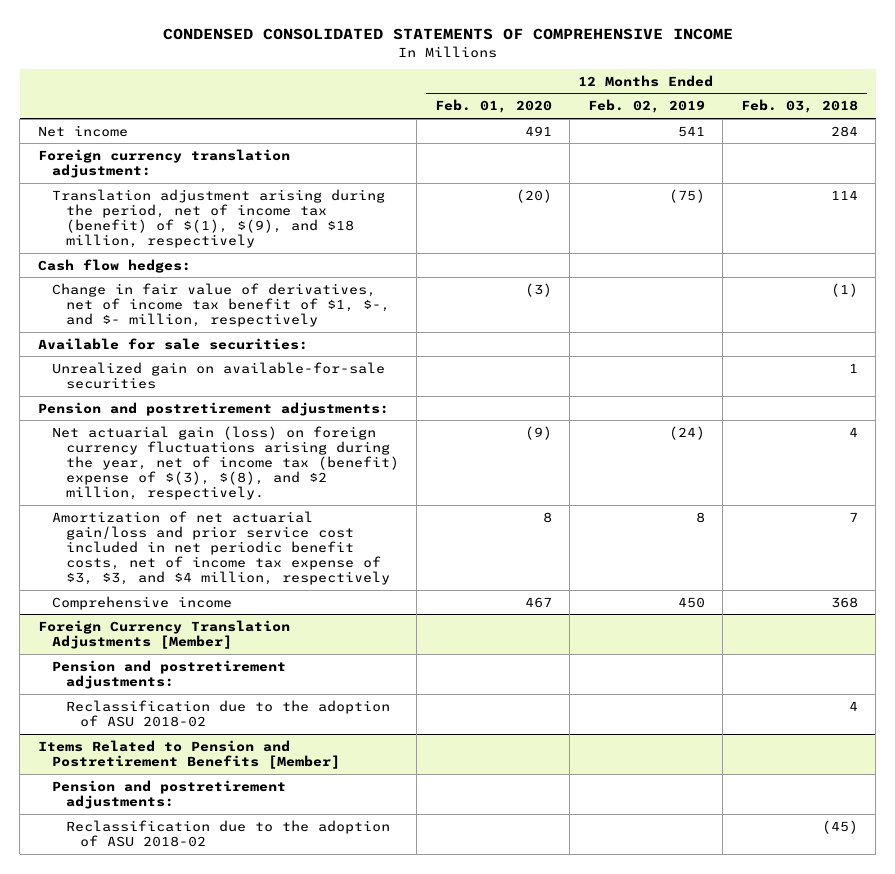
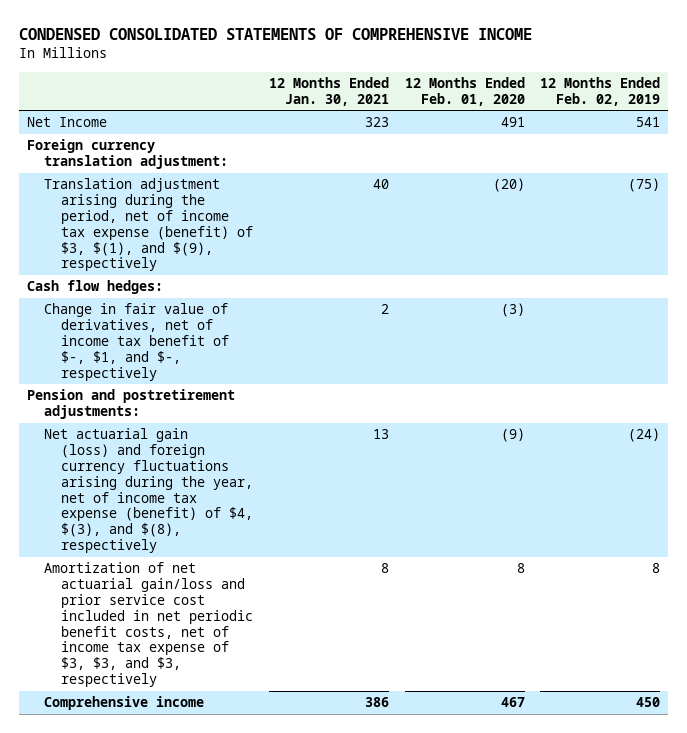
[740,99,858,114] Feb. 03, 2018 -> none
none -> [268,76,389,106] 12 Months Ended Jan. 30, 2021
[37,124,128,137] Net income -> [26,117,107,128] Net Income
[51,188,385,249] Translation adjustment arising during the period, net of income tax (benefit) of $(1), $(9), and $18 million, respectively -> [43,178,253,272] Translation adjustment arising during the period, net of income tax expense (benefit) of $3, $(1), and $(9), respectively
[37,337,308,350] Available for sale securities: -> none
[51,361,385,389] Unrealized gain on available-for-sale securities -> none
[51,282,390,328] Change in fair value of derivatives, net of income tax benefit of $1, $-, and $- million, respectively -> [43,303,229,381] Change in fair value of derivatives, net of income tax benefit of $-, $1, and $-, respectively
[51,425,399,501] Net actuarial gain (loss) on foreign currency fluctuations arising during the year, net of income tax (benefit) expense of $(3), $(8), and $2 million, respectively. -> [43,428,253,553] Net actuarial gain (loss) and foreign currency fluctuations arising during the year, net of income tax expense (benefit) of $4, $(3), and $(8), respectively
[51,510,390,586] Amortization of net actuarial gain/loss and prior service cost included in net periodic benefit costs, net of income tax expense of $3, $3, and $4 million, respectively -> [43,562,253,687] Amortization of net actuarial gain/loss and prior service cost included in net periodic benefit costs, net of income tax expense of $3, $3, and $3, respectively
[37,619,290,649] Foreign Currency Translation Adjustments [Member] -> none
[51,659,286,689] Pension and postretirement adjustments: -> none
[65,699,390,727] Reclassification due to the adoption of ASU 2018-02 -> none
[37,739,340,769] Items Related to Pension and Postretirement Benefits [Member] -> none
[51,779,286,809] Pension and postretirement adjustments: -> none
[65,819,390,847] Reclassification due to the adoption of ASU 2018-02 -> none

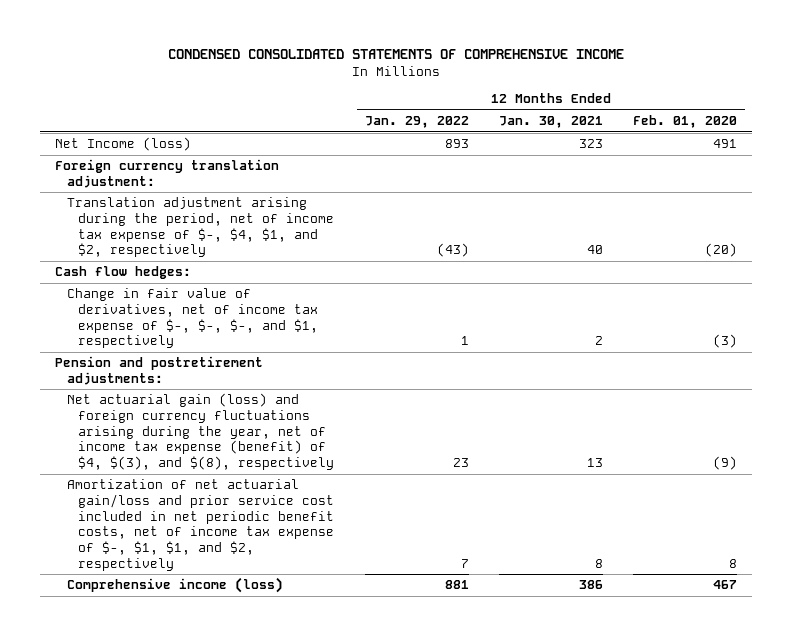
[540,76,661,106] 12 Months Ended Feb. 02, 2019 -> none
none -> [364,116,469,129] Jan. 29, 2022
[26,117,107,128] Net Income -> [55,137,192,152] Net Income (loss)
[43,178,253,272] Translation adjustment arising during the period, net of income tax expense (benefit) of $3, $(1), and $(9), respectively -> [66,197,335,258] Translation adjustment arising during the period, net of income tax expense of $-, $4, $1, and $2, respectively
[43,303,229,381] Change in fair value of derivatives, net of income tax benefit of $-, $1, and $-, respectively -> [66,288,319,349] Change in fair value of derivatives, net of income tax expense of $-, $-, $-, and $1, respectively
[43,562,253,687] Amortization of net actuarial gain/loss and prior service cost included in net periodic benefit costs, net of income tax expense of $3, $3, and $3, respectively -> [66,479,335,571] Amortization of net actuarial gain/loss and prior service cost included in net periodic benefit costs, net of income tax expense of $-, $1, $1, and $2, respectively
[43,696,204,711] Comprehensive income -> [66,577,283,594] Comprehensive income (loss)

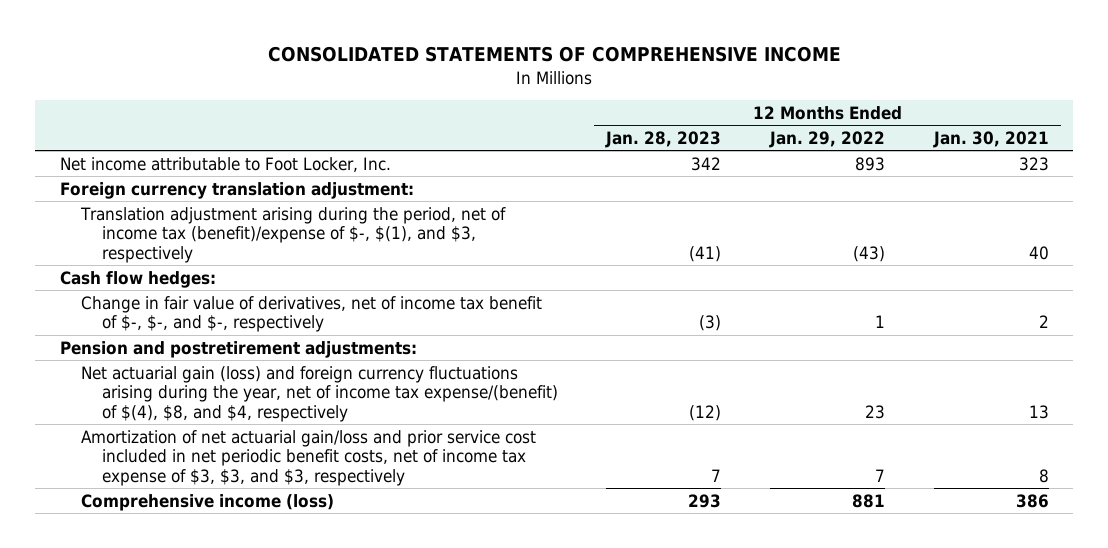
[168,49,625,60] CONDENSED CONSOLIDATED STATEMENTS OF COMPREHENSIVE INCOME -> [268,46,842,63] CONSOLIDATED STATEMENTS OF COMPREHENSIVE INCOME
[632,115,737,129] Feb. 01, 2020 -> none
none -> [605,130,722,148] Jan. 28, 2023
[55,137,192,152] Net Income (loss) -> [59,156,391,172] Net income attributable to Foot Locker, Inc.
[66,197,335,258] Translation adjustment arising during the period, net of income tax expense of $-, $4, $1, and $2, respectively -> [79,206,506,263] Translation adjustment arising during the period, net of income tax (benefit)/expense of $-, $(1), and $3, respectively
[66,288,319,349] Change in fair value of derivatives, net of income tax expense of $-, $-, $-, and $1, respectively -> [80,295,542,333] Change in fair value of derivatives, net of income tax benefit of $-, $-, and $-, respectively
[66,393,335,470] Net actuarial gain (loss) and foreign currency fluctuations arising during the year, net of income tax expense (benefit) of $4, $(3), and $(8), respectively -> [80,365,558,422] Net actuarial gain (loss) and foreign currency fluctuations arising during the year, net of income tax expense/(benefit) of $(4), $8, and $4, respectively
[66,479,335,571] Amortization of net actuarial gain/loss and prior service cost included in net periodic benefit costs, net of income tax expense of $-, $1, $1, and $2, respectively -> [80,429,536,486] Amortization of net actuarial gain/loss and prior service cost included in net periodic benefit costs, net of income tax expense of $3, $3, and $3, respectively

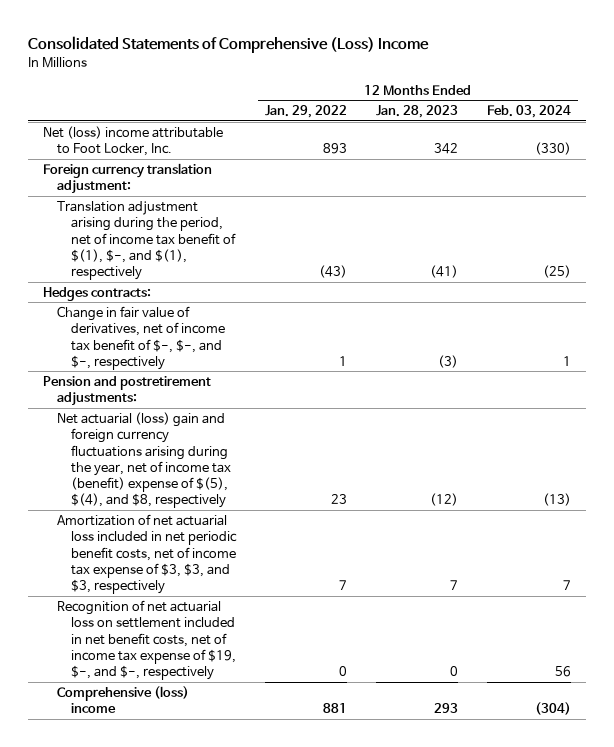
[268,46,842,63] CONSOLIDATED STATEMENTS OF COMPREHENSIVE INCOME -> [28,35,430,53] Consolidated Statements of Comprehensive (Loss) Income
[932,130,1049,148] Jan. 30, 2021 -> none
none -> [487,105,572,119] Feb. 03, 2024
[59,156,391,172] Net income attributable to Foot Locker, Inc. -> [43,125,224,157] Net (loss) income attributable to Foot Locker, Inc.
[79,206,506,263] Translation adjustment arising during the period, net of income tax (benefit)/expense of $-, $(1), and $3, respectively -> [56,200,236,281] Translation adjustment arising during the period, net of income tax benefit of $(1), $-, and $(1), respectively
[59,270,216,288] Cash flow hedges: -> [43,286,152,301] Hedges contracts:
[80,365,558,422] Net actuarial gain (loss) and foreign currency fluctuations arising during the year, net of income tax expense/(benefit) of $(4), $8, and $4, respectively -> [56,411,231,509] Net actuarial (loss) gain and foreign currency fluctuations arising during the year, net of income tax (benefit) expense of $(5), $(4), and $8, respectively
[80,429,536,486] Amortization of net actuarial gain/loss and prior service cost included in net periodic benefit costs, net of income tax expense of $3, $3, and $3, respectively -> [56,513,237,595] Amortization of net actuarial loss included in net periodic benefit costs, net of income tax expense of $3, $3, and $3, respectively
none -> [56,599,236,681] Recognition of net actuarial loss on settlement included in net benefit costs, net of income tax expense of $19, $-, and $-, respectively
[80,493,334,511] Comprehensive income (loss) -> [56,685,189,714] Comprehensive (loss) income

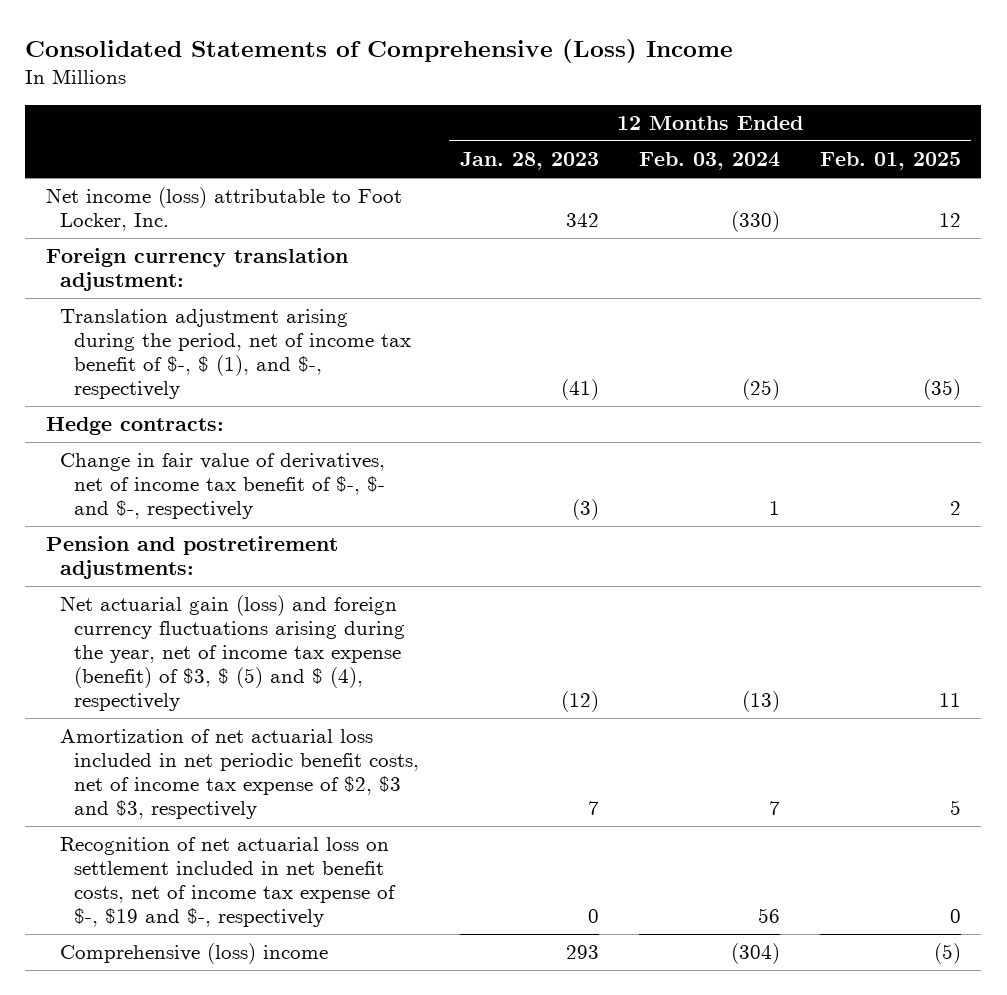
[264,105,347,119] Jan. 29, 2022 -> none
none -> [820,152,962,171] Feb. 01, 2025
[43,125,224,157] Net (loss) income attributable to Foot Locker, Inc. -> [45,187,402,232] Net income (loss) attributable to Foot Locker, Inc.
[56,200,236,281] Translation adjustment arising during the period, net of income tax benefit of $(1), $-, and $(1), respectively -> [59,309,412,399] Translation adjustment arising during the period, net of income tax benefit of $-, $ (1), and $-, respectively
[43,286,152,301] Hedges contracts: -> [45,417,224,436] Hedge contracts:
[56,305,225,370] Change in fair value of derivatives, net of income tax benefit of $-, $-, and $-, respectively -> [59,453,386,519] Change in fair value of derivatives, net of income tax benefit of $-, $- and $-, respectively
[56,411,231,509] Net actuarial (loss) gain and foreign currency fluctuations arising during the year, net of income tax (benefit) expense of $(5), $(4), and $8, respectively -> [59,595,406,711] Net actuarial gain (loss) and foreign currency fluctuations arising during the year, net of income tax expense (benefit) of $3, $ (5) and $ (4), respectively
[56,513,237,595] Amortization of net actuarial loss included in net periodic benefit costs, net of income tax expense of $3, $3, and $3, respectively -> [59,729,420,819] Amortization of net actuarial loss included in net periodic benefit costs, net of income tax expense of $2, $3 and $3, respectively
[56,599,236,681] Recognition of net actuarial loss on settlement included in net benefit costs, net of income tax expense of $19, $-, and $-, respectively -> [59,837,397,927] Recognition of net actuarial loss on settlement included in net benefit costs, net of income tax expense of $-, $19 and $-, respectively

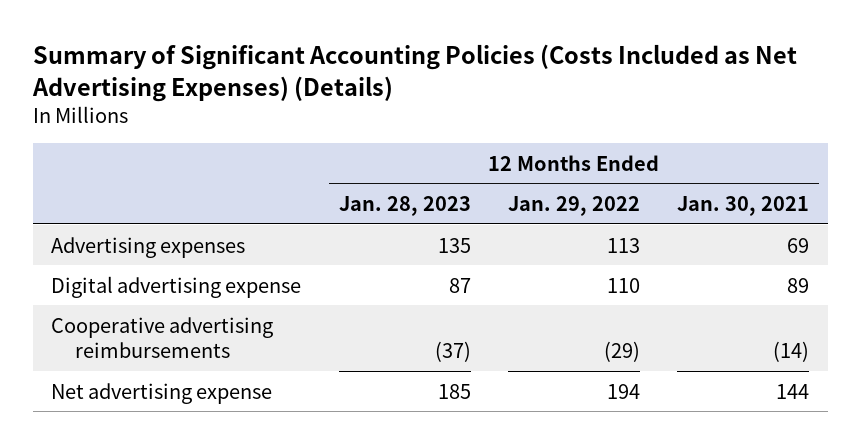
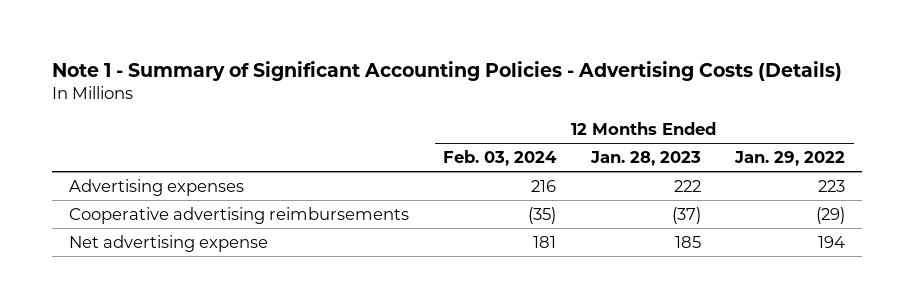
[31,44,797,102] Summary of Significant Accounting Policies (Costs Included as Net Advertising Expenses) (Details) -> [51,60,842,81] Note 1 - Summary of Significant Accounting Policies - Advertising Costs (Details)
[677,195,810,216] Jan. 30, 2021 -> none
none -> [443,149,558,166] Feb. 03, 2024
[51,275,302,298] Digital advertising expense -> none
[437,237,471,253] 135 -> [673,179,701,192] 222
[607,237,641,253] 113 -> [818,179,846,192] 223

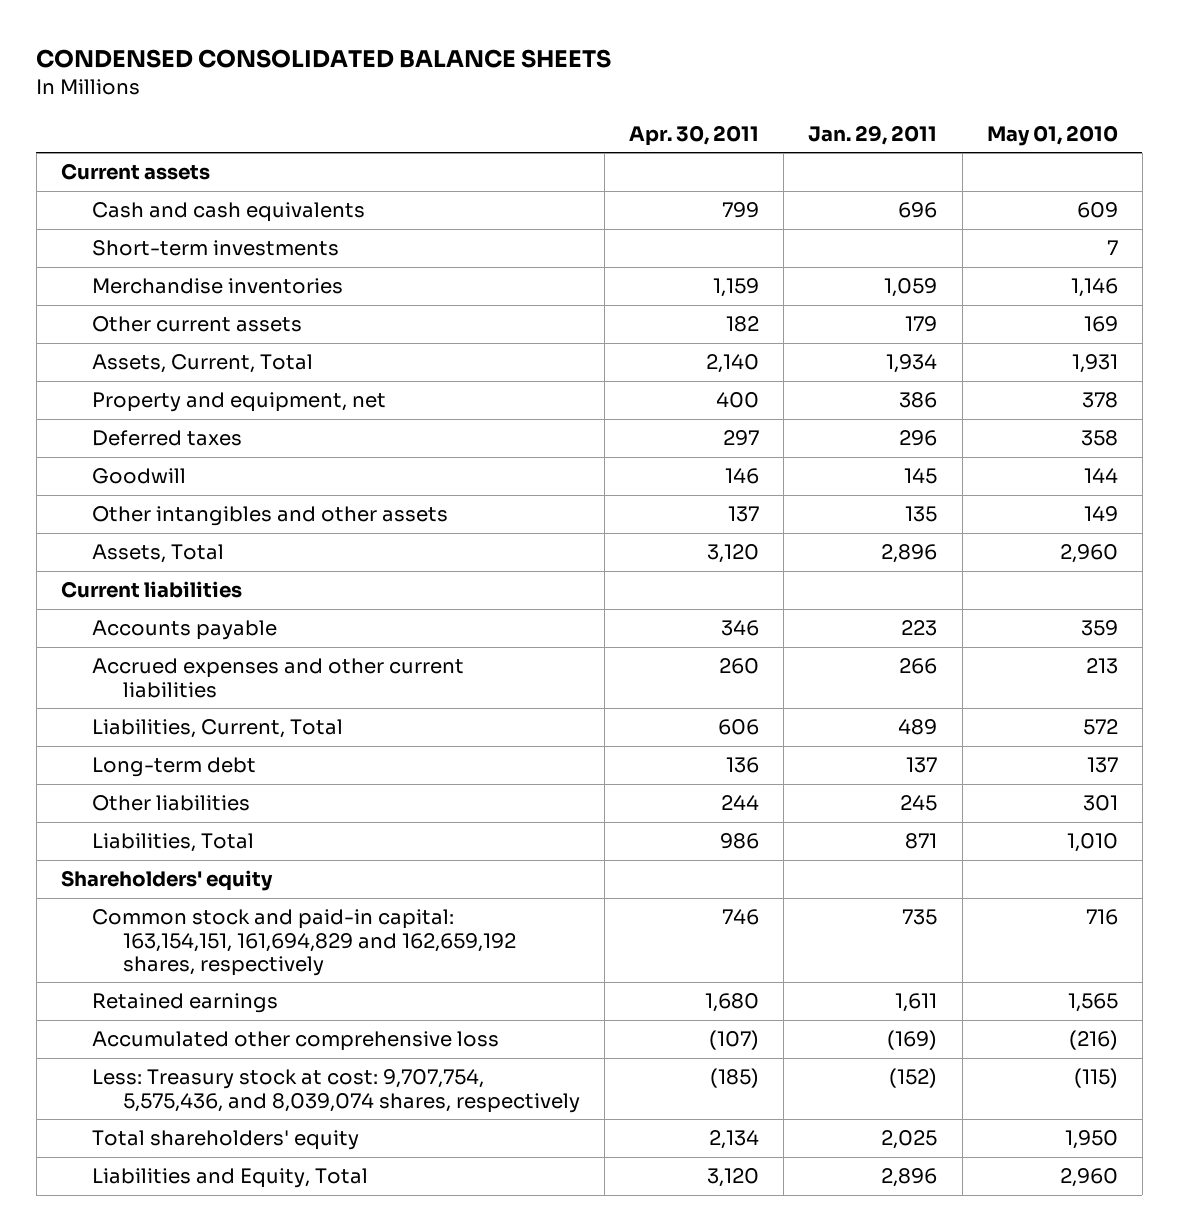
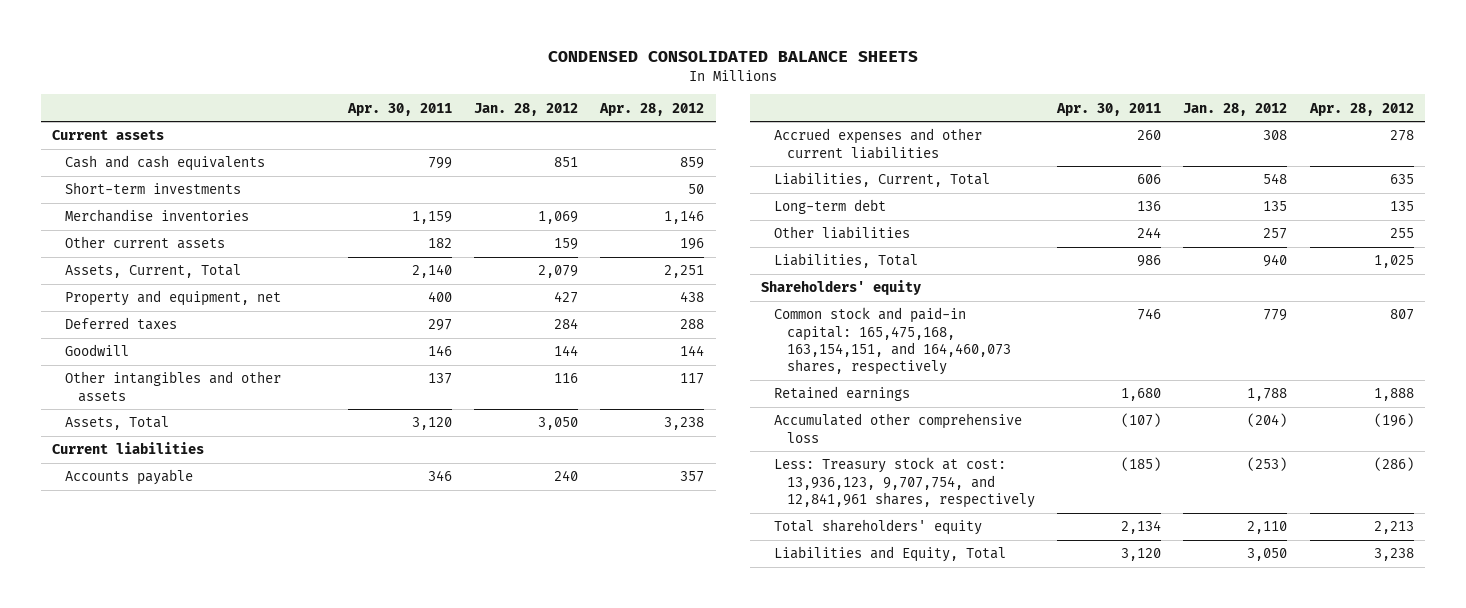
[808,124,938,145] Jan. 29, 2011 -> none
[986,124,1118,146] May 01, 2010 -> none
none -> [474,102,579,116] Jan. 28, 2012
none -> [599,102,705,116] Apr. 28, 2012
[91,909,517,976] Common stock and paid-in capital: 163,154,151, 161,694,829 and 162,659,192 shares, respectively -> [773,307,1011,376] Common stock and paid-in capital: 165,475,168, 163,154,151, and 164,460,073 shares, respectively
[91,1069,581,1113] Less: Treasury stock at cost: 9,707,754, 5,575,436, and 8,039,074 shares, respectively -> [773,457,1035,508] Less: Treasury stock at cost: 13,936,123, 9,707,754, and 12,841,961 shares, respectively

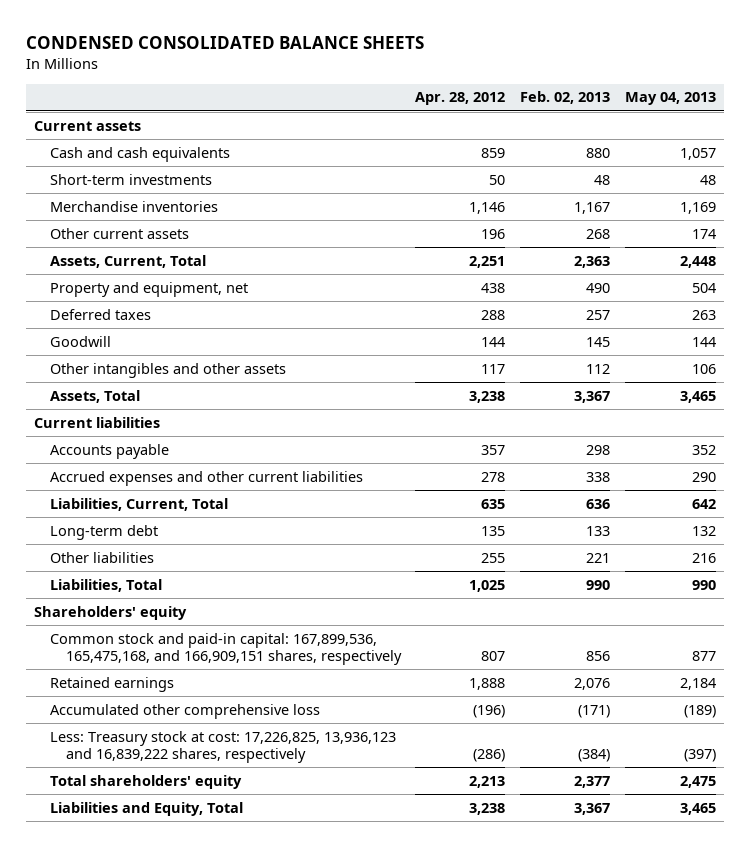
[346,102,452,116] Apr. 30, 2011 -> none
[474,102,579,116] Jan. 28, 2012 -> none
none -> [520,91,611,105] Feb. 02, 2013
none -> [625,92,717,106] May 04, 2013
[773,307,1011,376] Common stock and paid-in capital: 165,475,168, 163,154,151, and 164,460,073 shares, respectively -> [49,632,402,665] Common stock and paid-in capital: 167,899,536, 165,475,168, and 166,909,151 shares, respectively
[773,457,1035,508] Less: Treasury stock at cost: 13,936,123, 9,707,754, and 12,841,961 shares, respectively -> [49,730,396,763] Less: Treasury stock at cost: 17,226,825, 13,936,123 and 16,839,222 shares, respectively

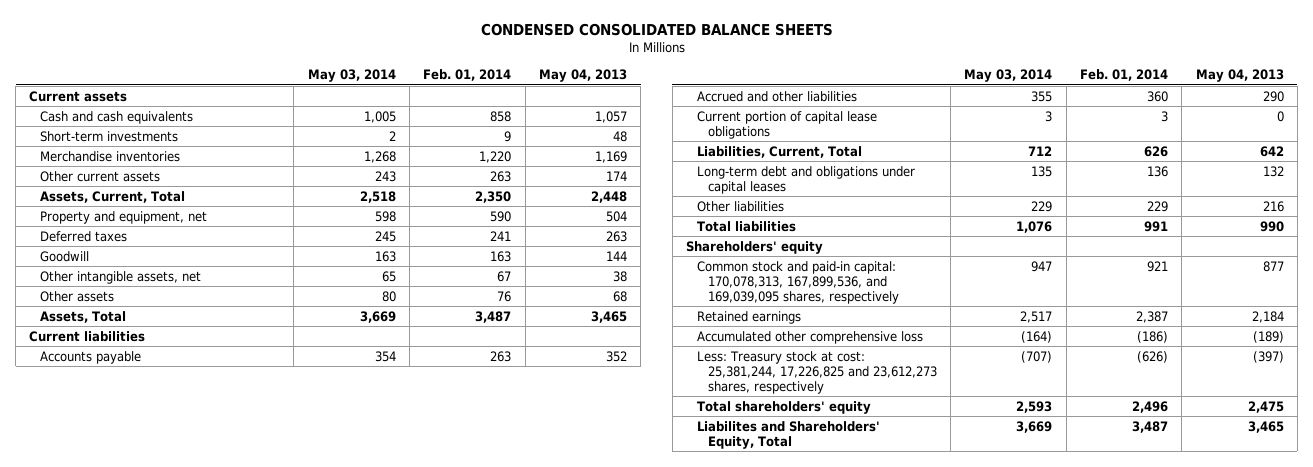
[415,92,506,106] Apr. 28, 2012 -> none
[520,91,611,105] Feb. 02, 2013 -> none
none -> [307,69,396,83] May 03, 2014
none -> [423,69,512,82] Feb. 01, 2014
none -> [40,270,202,284] Other intangible assets, net
[49,362,286,378] Other intangibles and other assets -> [40,290,115,302] Other assets
[692,363,717,374] 106 -> [612,290,627,302] 68
[49,470,363,486] Accrued expenses and other current liabilities -> [696,90,857,102] Accrued and other liabilities
none -> [696,110,877,139] Current portion of capital lease obligations
[49,524,158,540] Long-term debt -> [696,165,915,194] Long-term debt and obligations under capital leases
[49,578,162,592] Liabilities, Total -> [696,220,796,232] Total liabilities
[49,632,402,665] Common stock and paid-in capital: 167,899,536, 165,475,168, and 166,909,151 shares, respectively -> [696,260,899,304] Common stock and paid-in capital: 170,078,313, 167,899,536, and 169,039,095 shares, respectively
[49,730,396,763] Less: Treasury stock at cost: 17,226,825, 13,936,123 and 16,839,222 shares, respectively -> [696,350,937,394] Less: Treasury stock at cost: 25,381,244, 17,226,825 and 23,612,273 shares, respectively
[49,801,243,816] Liabilities and Equity, Total -> [696,420,880,449] Liabilites and Shareholders' Equity, Total

